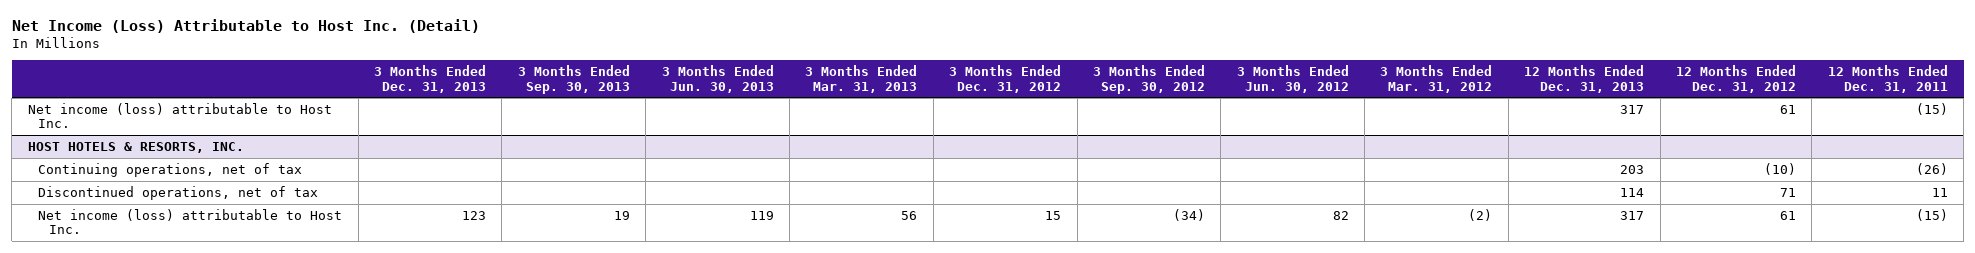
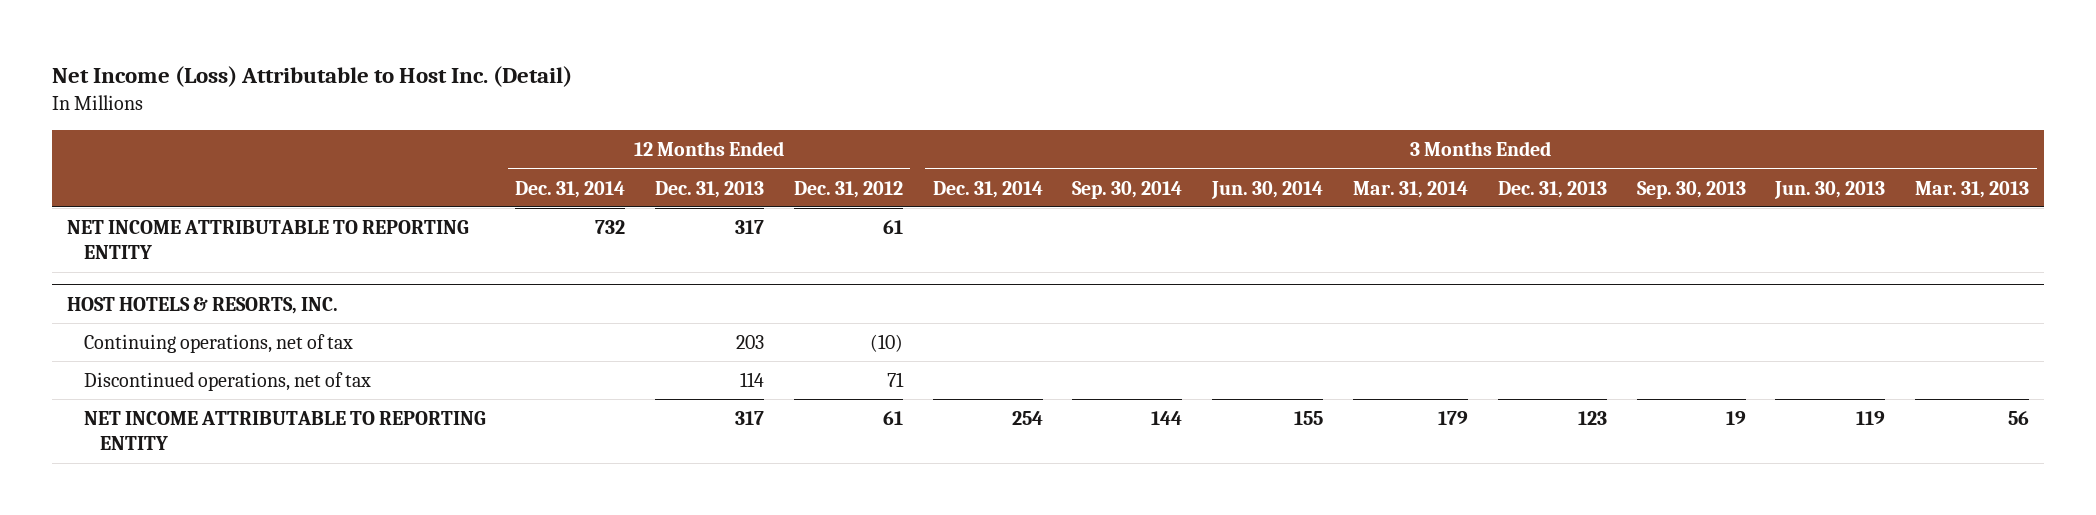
[949,65,1062,93] 3 Months Ended Dec. 31, 2012 -> none
[1092,65,1205,94] 3 Months Ended Sep. 30, 2012 -> none
[1236,65,1349,93] 3 Months Ended Jun. 30, 2012 -> none
[1380,65,1493,93] 3 Months Ended Mar. 31, 2012 -> none
[1827,65,1948,93] 12 Months Ended Dec. 31, 2011 -> none
none -> [515,180,626,198] Dec. 31, 2014
none -> [932,180,1043,198] Dec. 31, 2014
none -> [1072,180,1183,199] Sep. 30, 2014
none -> [1211,180,1324,199] Jun. 30, 2014
none -> [1353,180,1469,198] Mar. 31, 2014
[27,102,332,129] Net income (loss) attributable to Host Inc. -> [67,219,470,260] NET INCOME ATTRIBUTABLE TO REPORTING ENTITY
[38,208,343,235] Net income (loss) attributable to Host Inc. -> [83,410,486,451] NET INCOME ATTRIBUTABLE TO REPORTING ENTITY

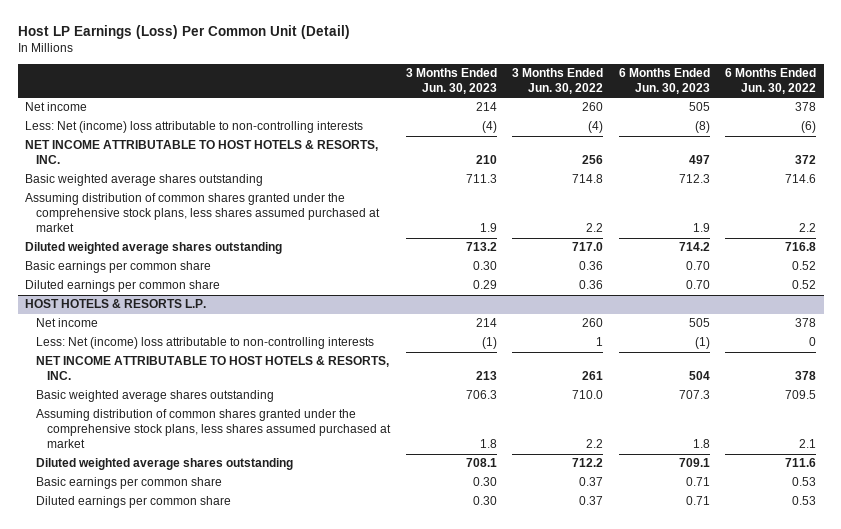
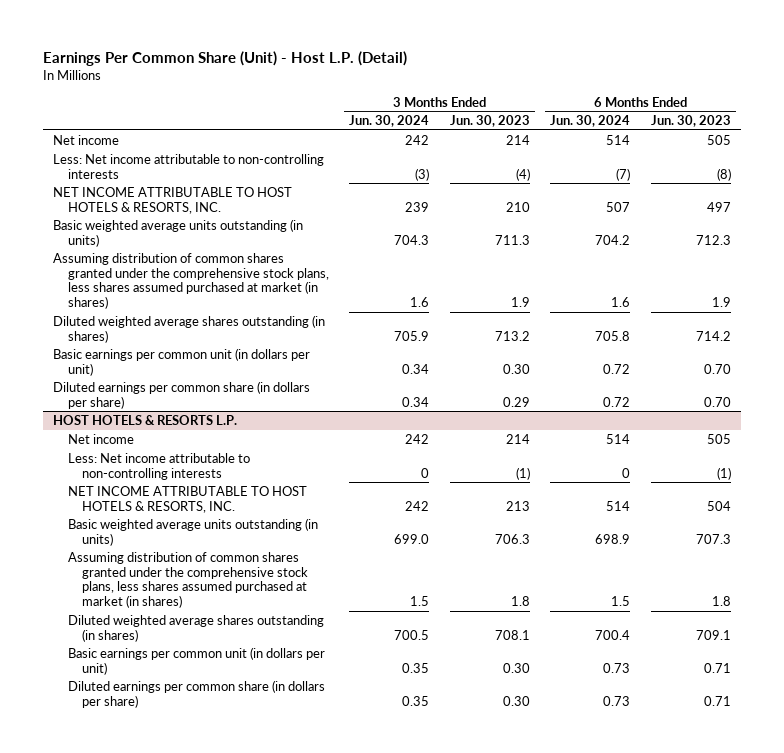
[17,24,350,39] Host LP Earnings (Loss) Per Common Unit (Detail) -> [43,50,408,66] Earnings Per Common Share (Unit) - Host L.P. (Detail)
[512,67,604,94] 3 Months Ended Jun. 30, 2022 -> none
[725,67,817,94] 6 Months Ended Jun. 30, 2022 -> none
none -> [349,115,430,128] Jun. 30, 2024
none -> [550,115,631,128] Jun. 30, 2024
[25,121,364,134] Less: Net (income) loss attributable to non-controlling interests -> [53,153,325,179] Less: Net income attributable to non-controlling interests
[25,174,264,187] Basic weighted average shares outstanding -> [53,218,304,247] Basic weighted average units outstanding (in units)
[25,193,381,233] Assuming distribution of common shares granted under the comprehensive stock plans, less shares assumed purchased at market -> [53,252,329,310] Assuming distribution of common shares granted under the comprehensive stock plans, less shares assumed purchased at market (in shares)
[25,242,283,255] Diluted weighted average shares outstanding -> [53,314,326,343] Diluted weighted average shares outstanding (in shares)
[25,261,212,274] Basic earnings per common share -> [53,347,311,376] Basic earnings per common unit (in dollars per unit)
[25,280,221,293] Diluted earnings per common share -> [53,380,311,409] Diluted earnings per common share (in dollars per share)
[36,337,375,350] Less: Net (income) loss attributable to non-controlling interests -> [67,452,250,480] Less: Net income attributable to non-controlling interests
[36,390,275,403] Basic weighted average shares outstanding -> [67,517,318,546] Basic weighted average units outstanding (in units)
[36,409,392,449] Assuming distribution of common shares granted under the comprehensive stock plans, less shares assumed purchased at market -> [67,551,309,609] Assuming distribution of common shares granted under the comprehensive stock plans, less shares assumed purchased at market (in shares)
[36,458,294,471] Diluted weighted average shares outstanding -> [67,614,324,642] Diluted weighted average shares outstanding (in shares)
[36,477,223,490] Basic earnings per common share -> [67,646,325,675] Basic earnings per common unit (in dollars per unit)
[36,496,232,509] Diluted earnings per common share -> [67,679,325,708] Diluted earnings per common share (in dollars per share)

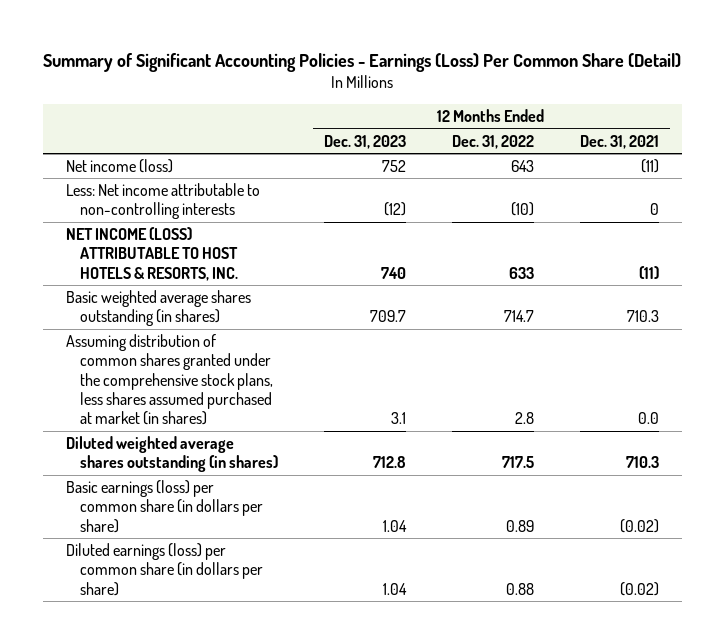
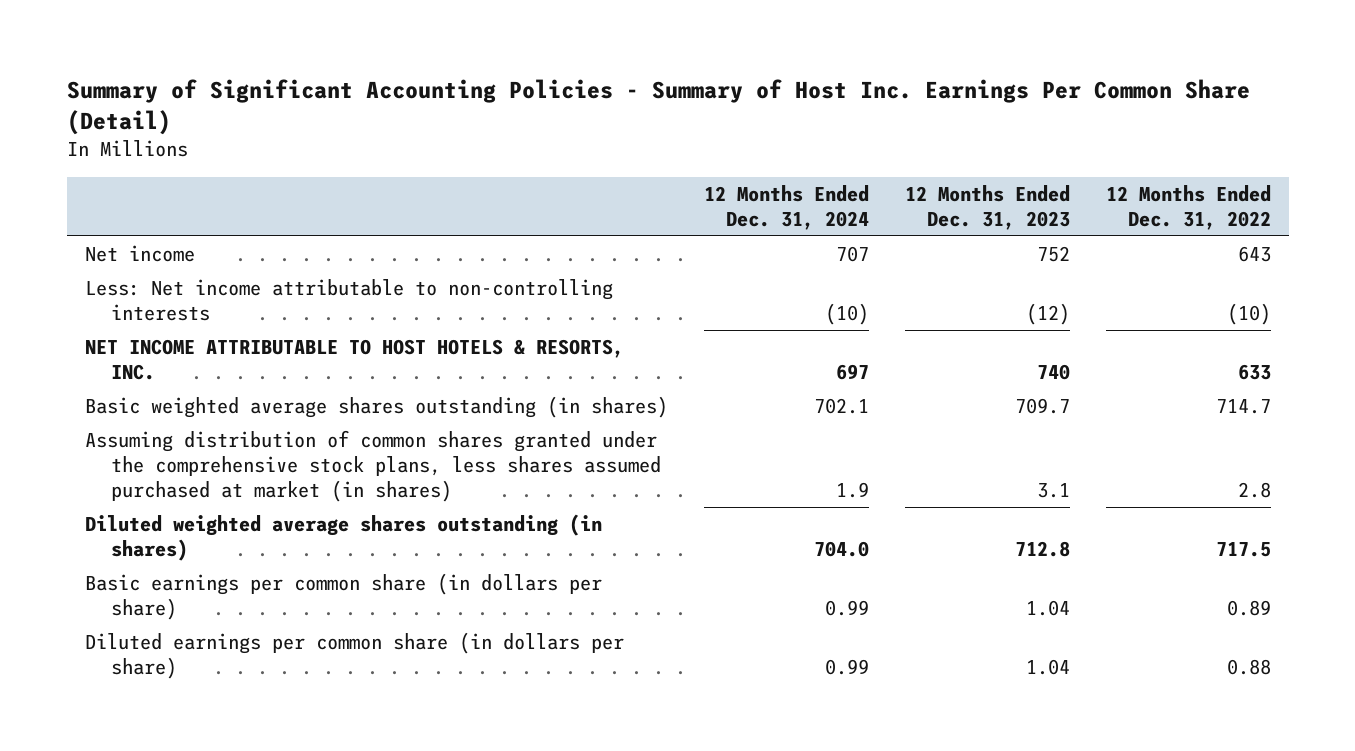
[43,53,682,73] Summary of Significant Accounting Policies - Earnings (Loss) Per Common Share (Detail) -> [66,79,1250,136] Summary of Significant Accounting Policies - Summary of Host Inc. Earnings Per Common Share (Detail)
[579,134,659,149] Dec. 31, 2021 -> none
none -> [703,184,869,230] 12 Months Ended Dec. 31, 2024
[65,158,173,173] Net income (loss) -> [84,245,195,263] Net income
[65,226,239,281] NET INCOME (LOSS) ATTRIBUTABLE TO HOST HOTELS & RESORTS, INC. -> [84,339,624,381] NET INCOME ATTRIBUTABLE TO HOST HOTELS & RESORTS, INC.
[65,479,264,533] Basic earnings (loss) per common share (in dollars per share) -> [84,573,602,621] Basic earnings per common share (in dollars per share)
[65,542,264,596] Diluted earnings (loss) per common share (in dollars per share) -> [84,632,624,680] Diluted earnings per common share (in dollars per share)

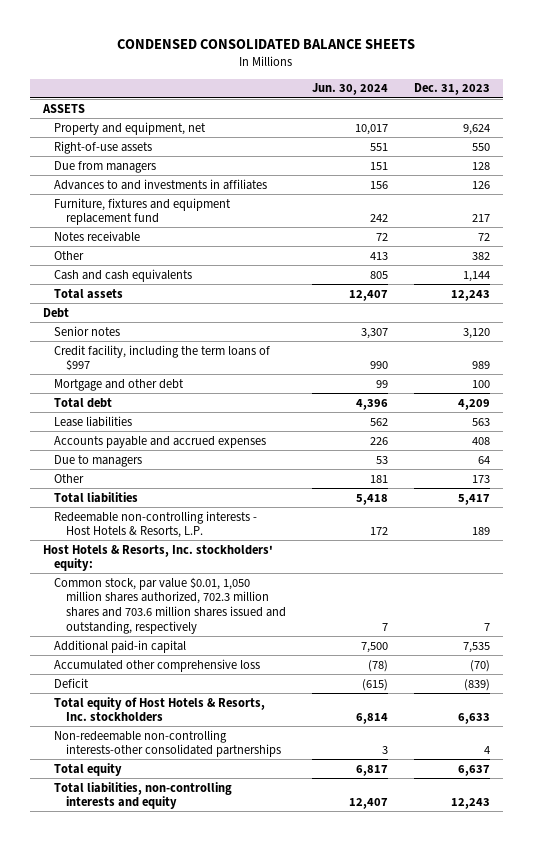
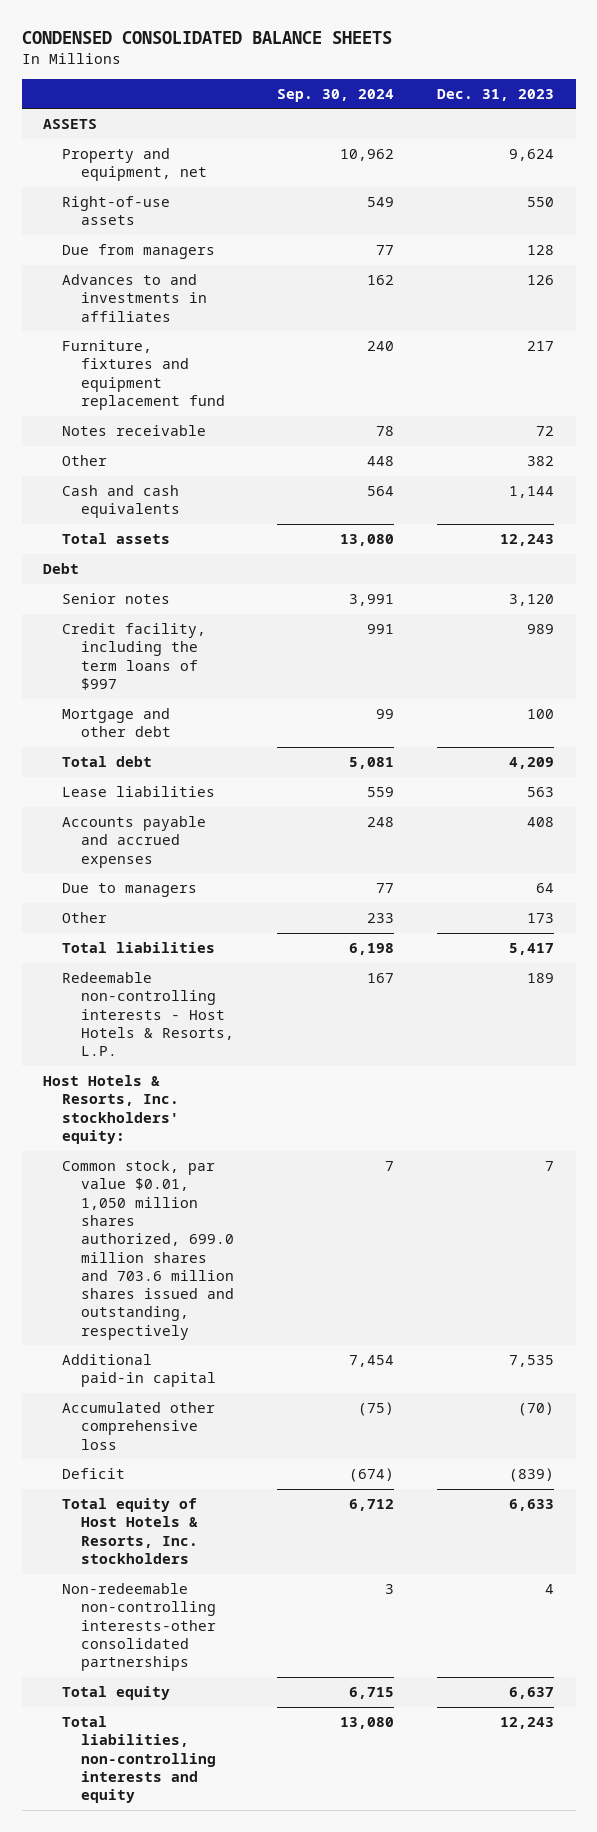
[311,83,388,96] Jun. 30, 2024 -> none
none -> [277,88,395,102] Sep. 30, 2024
[54,576,286,634] Common stock, par value $0.01, 1,050 million shares authorized, 702.3 million shares and 703.6 million shares issued and outstanding, respectively -> [62,1160,234,1340] Common stock, par value $0.01, 1,050 million shares authorized, 699.0 million shares and 703.6 million shares issued and outstanding, respectively

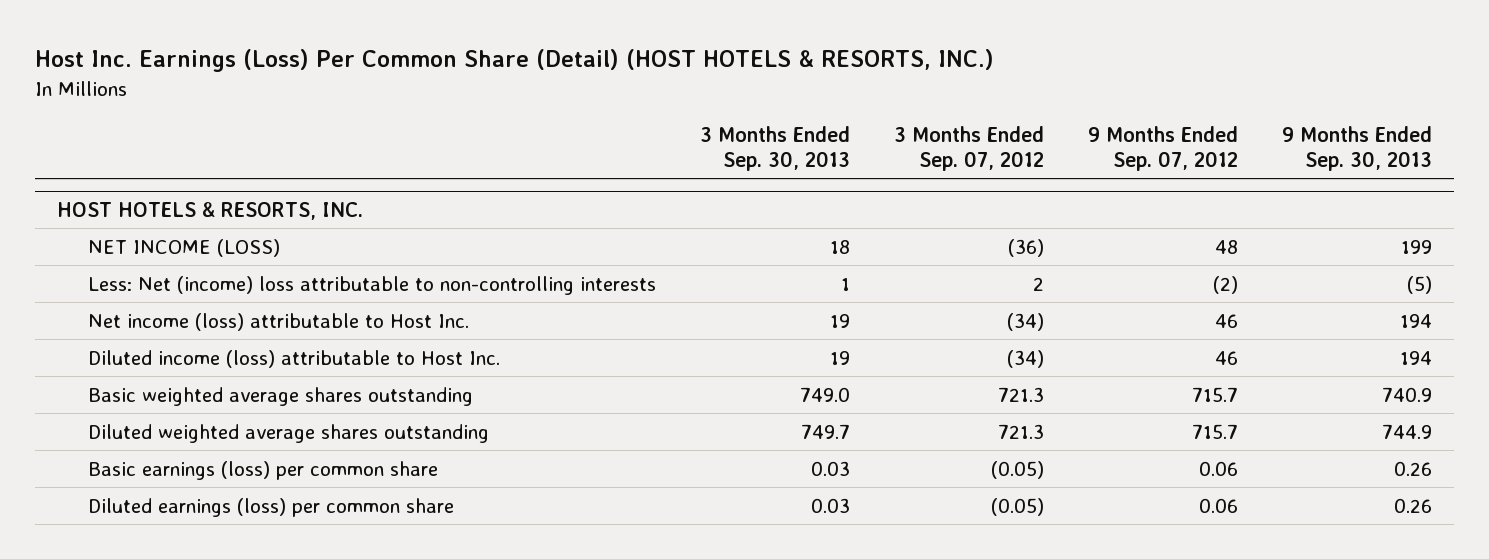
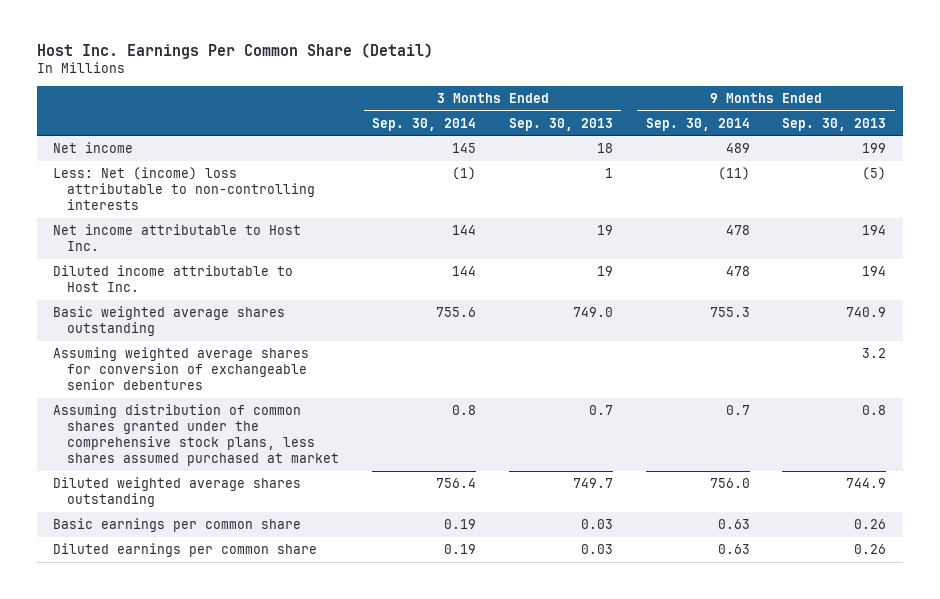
[34,49,994,73] Host Inc. Earnings (Loss) Per Common Share (Detail) (HOST HOTELS & RESORTS, INC.) -> [37,43,434,60] Host Inc. Earnings Per Common Share (Detail)
[894,126,1045,171] 3 Months Ended Sep. 07, 2012 -> none
[1088,126,1239,171] 9 Months Ended Sep. 07, 2012 -> none
none -> [372,117,477,131] Sep. 30, 2014
none -> [645,117,750,131] Sep. 30, 2014
[57,201,364,220] HOST HOTELS & RESORTS, INC. -> none
[87,238,280,257] NET INCOME (LOSS) -> [53,141,134,153] Net income
[87,312,469,331] Net income (loss) attributable to Host Inc. -> [53,223,302,252] Net income attributable to Host Inc.
[87,349,500,368] Diluted income (loss) attributable to Host Inc. -> [53,264,294,293] Diluted income attributable to Host Inc.
none -> [53,346,310,391] Assuming weighted average shares for conversion of exchangeable senior debentures
none -> [53,403,340,467] Assuming distribution of common shares granted under the comprehensive stock plans, less shares assumed purchased at market
[87,460,438,480] Basic earnings (loss) per common share -> [53,517,302,532] Basic earnings per common share
[87,497,454,517] Diluted earnings (loss) per common share -> [53,542,318,557] Diluted earnings per common share

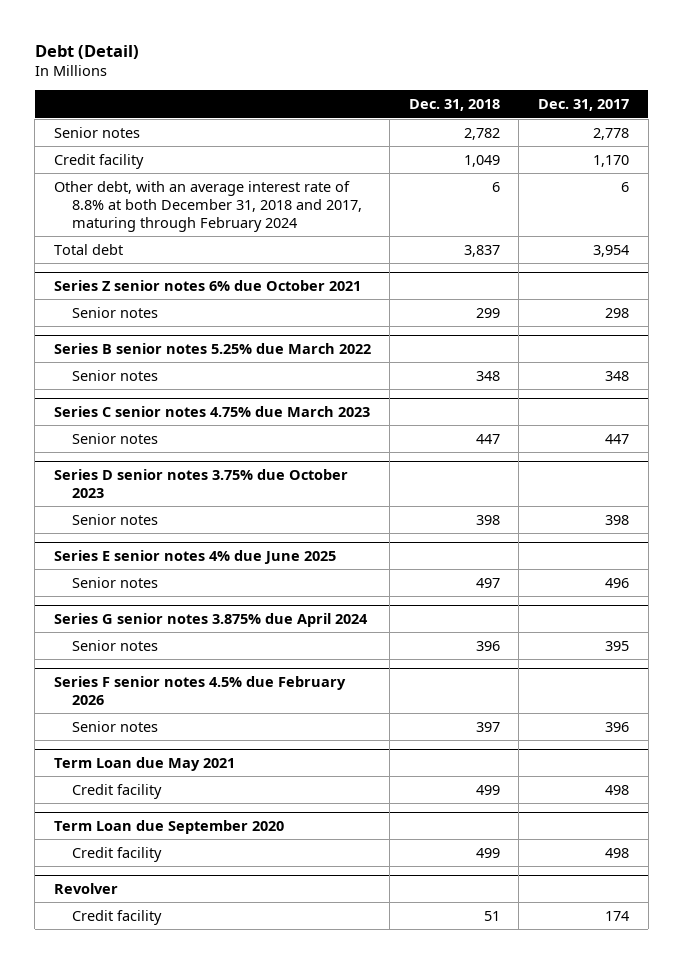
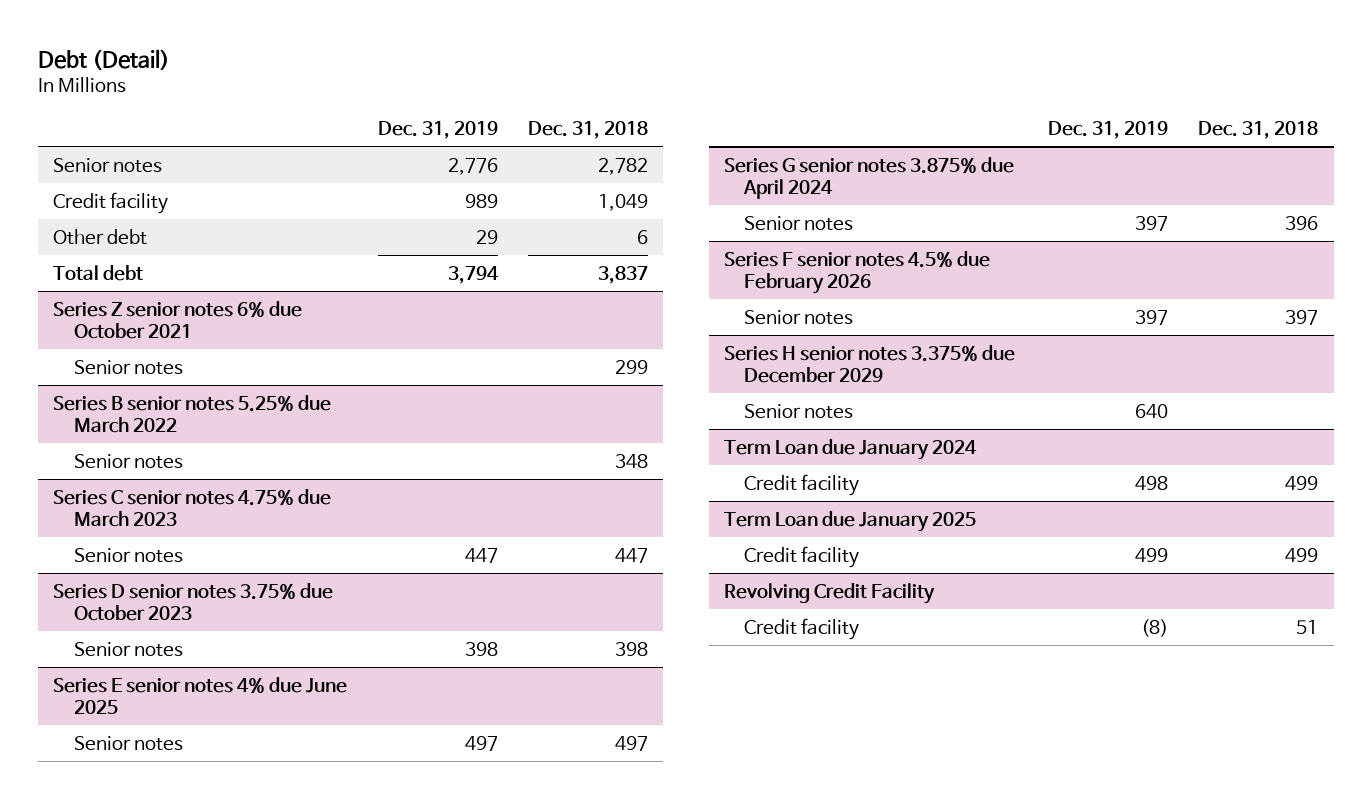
[538,99,630,112] Dec. 31, 2017 -> none
none -> [377,120,498,139] Dec. 31, 2019
[53,180,362,232] Other debt, with an average interest rate of 8.8% at both December 31, 2018 and 2017, maturing through February 2024 -> none
none -> [53,228,148,245] Other debt
[53,756,235,771] Term Loan due May 2021 -> none
none -> [724,344,1016,383] Series H senior notes 3.375% due December 2029
none -> [744,403,854,419] Senior notes
none -> [724,438,978,460] Term Loan due January 2024
[53,819,284,834] Term Loan due September 2020 -> none
none -> [724,510,977,532] Term Loan due January 2025
[53,882,118,894] Revolver -> none
none -> [724,582,936,604] Revolving Credit Facility

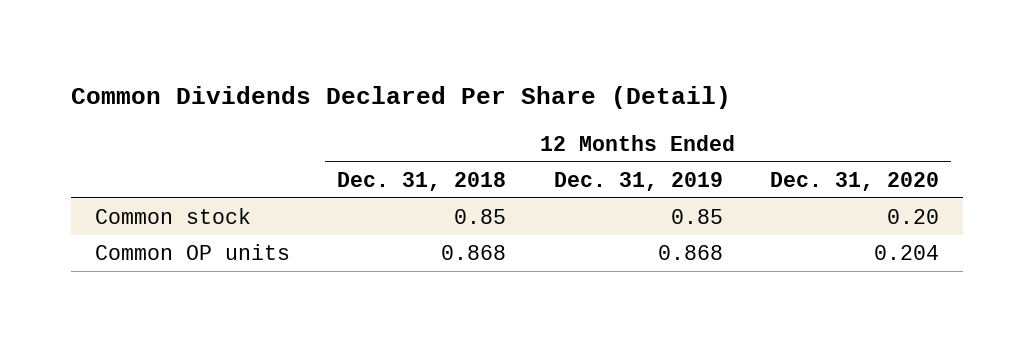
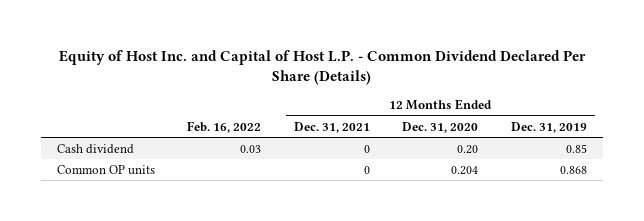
[70,86,731,110] Common Dividends Declared Per Share (Detail) -> [58,50,586,86] Equity of Host Inc. and Capital of Host L.P. - Common Dividend Declared Per Share (Details)
[337,171,507,191] Dec. 31, 2018 -> none
none -> [187,120,262,133] Feb. 16, 2022
none -> [293,121,370,133] Dec. 31, 2021
[94,208,251,225] Common stock -> [57,143,135,154] Cash dividend

